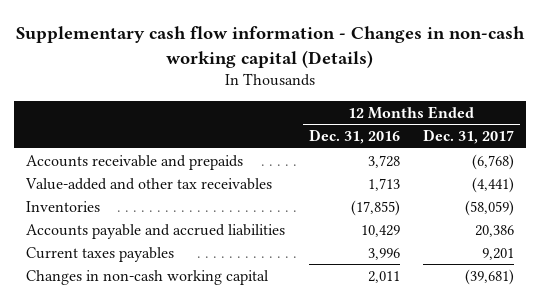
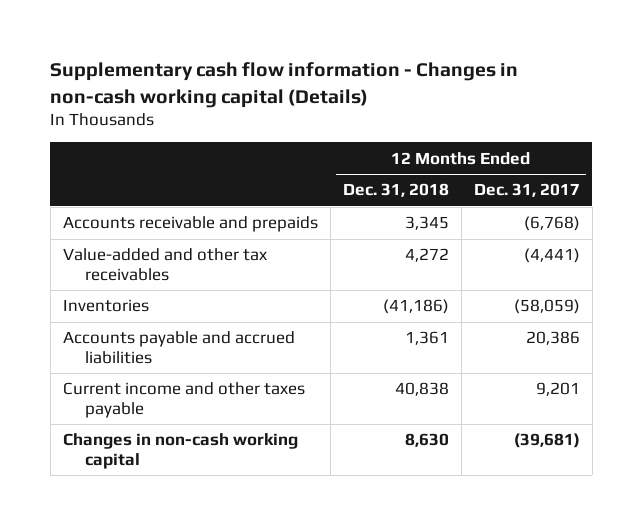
[308,129,400,145] Dec. 31, 2016 -> none
none -> [342,183,449,198] Dec. 31, 2018
[26,246,175,262] Current taxes payables -> [62,382,305,418] Current income and other taxes payable

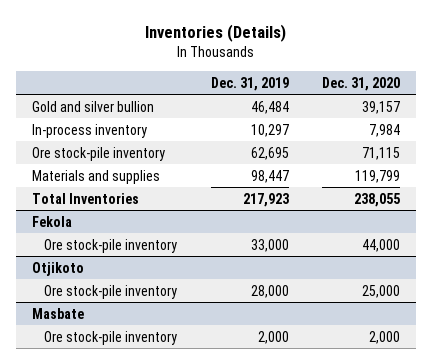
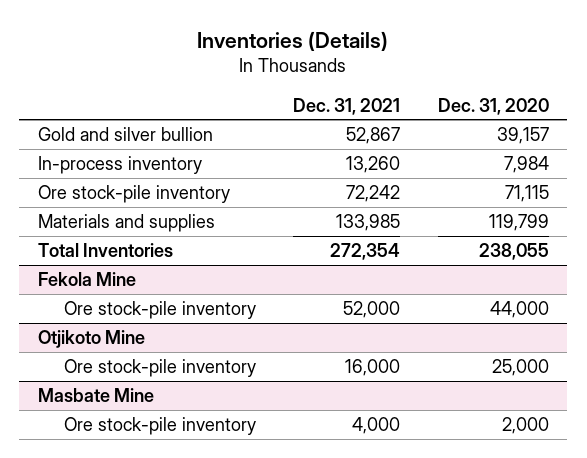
[210,76,289,91] Dec. 31, 2019 -> none
none -> [293,97,401,115] Dec. 31, 2021
[32,215,73,227] Fekola -> [38,272,137,287] Fekola Mine
[32,261,85,276] Otjikoto -> [38,330,146,349] Otjikoto Mine
[32,307,85,319] Masbate -> [38,388,155,403] Masbate Mine

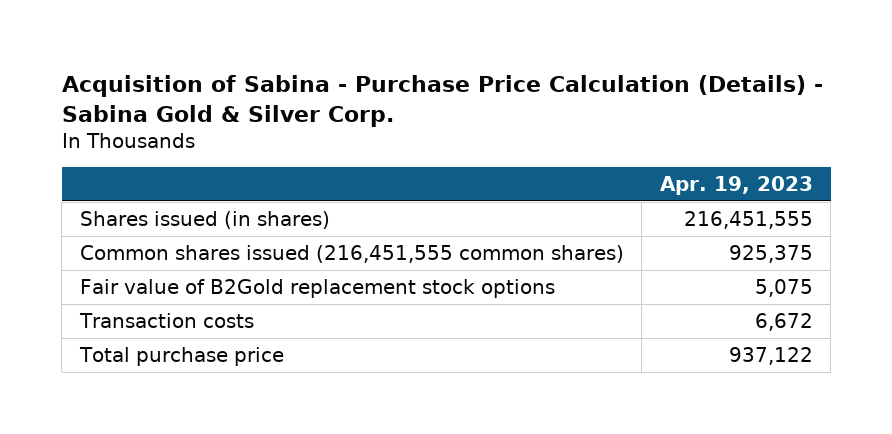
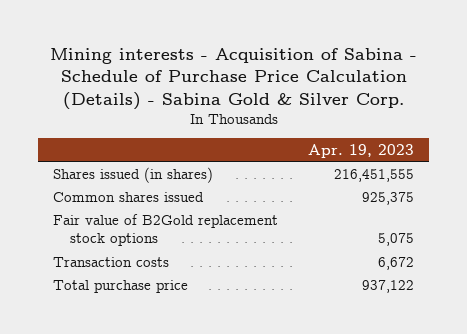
[61,74,823,127] Acquisition of Sabina - Purchase Price Calculation (Details) - Sabina Gold & Silver Corp. -> [49,47,417,110] Mining interests - Acquisition of Sabina - Schedule of Purchase Price Calculation (Details) - Sabina Gold & Silver Corp.
[79,244,624,263] Common shares issued (216,451,555 common shares) -> [52,191,204,202] Common shares issued

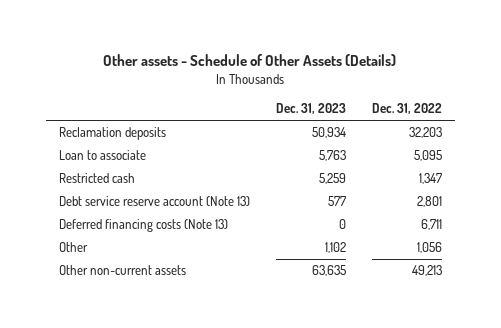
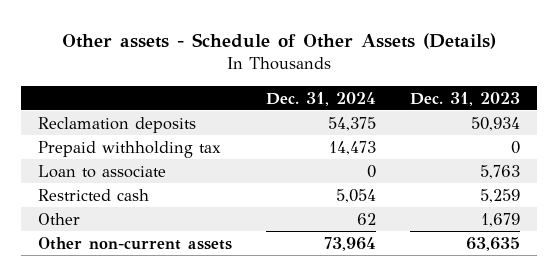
[372,103,443,115] Dec. 31, 2022 -> none
none -> [266,91,377,106] Dec. 31, 2024
none -> [38,140,222,158] Prepaid withholding tax
[58,196,250,207] Debt service reserve account (Note 13) -> none
[58,219,228,233] Deferred financing costs (Note 13) -> none
[324,242,346,254] 1,102 -> [480,212,520,227] 1,679

